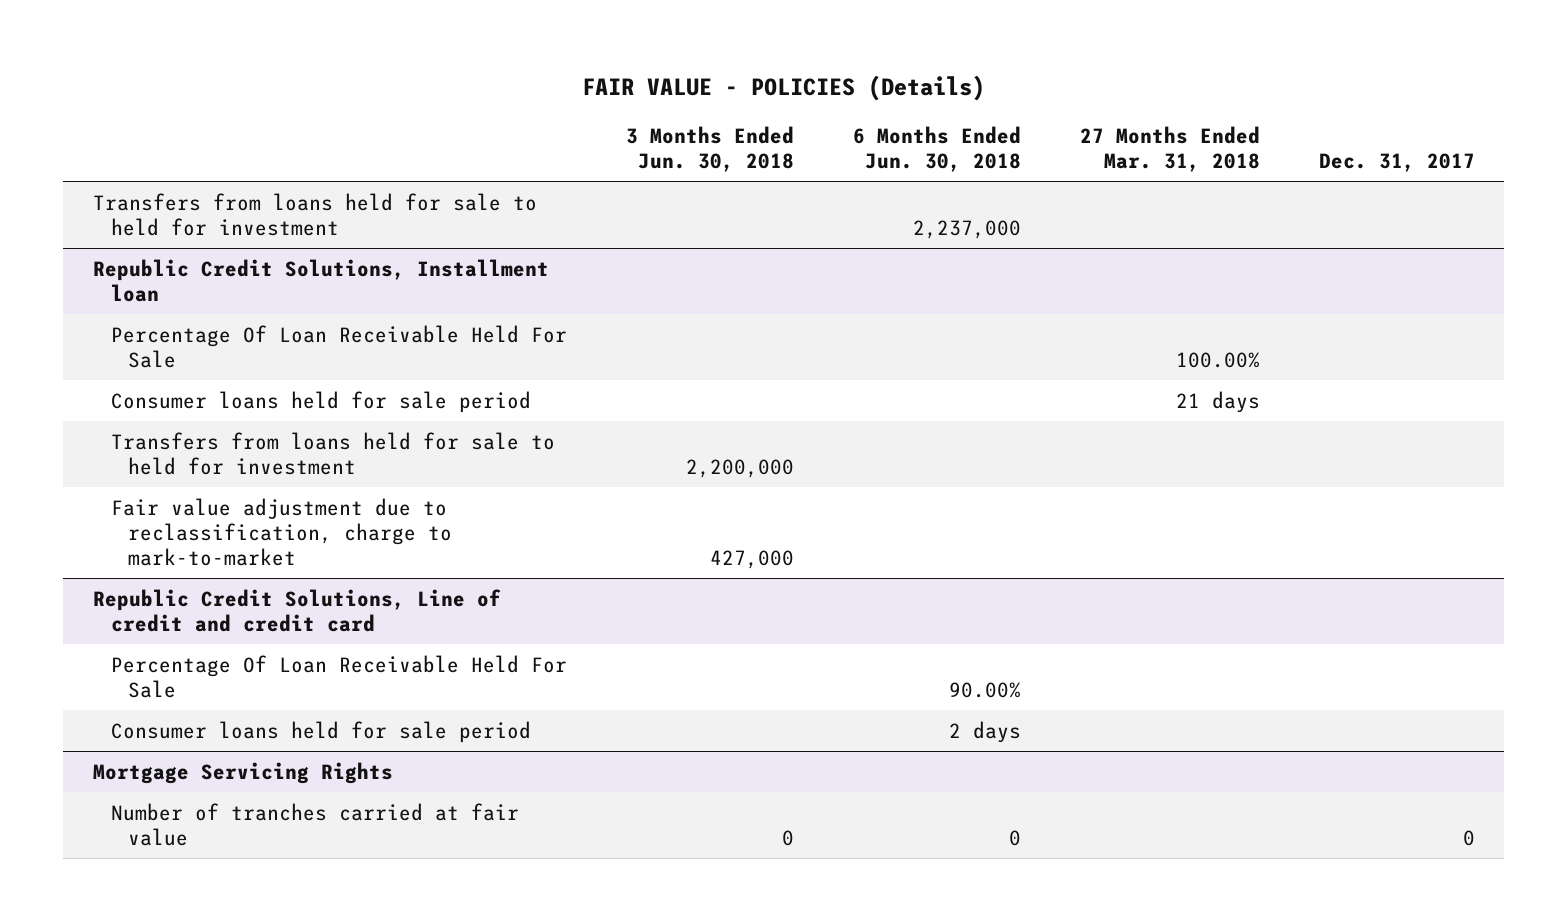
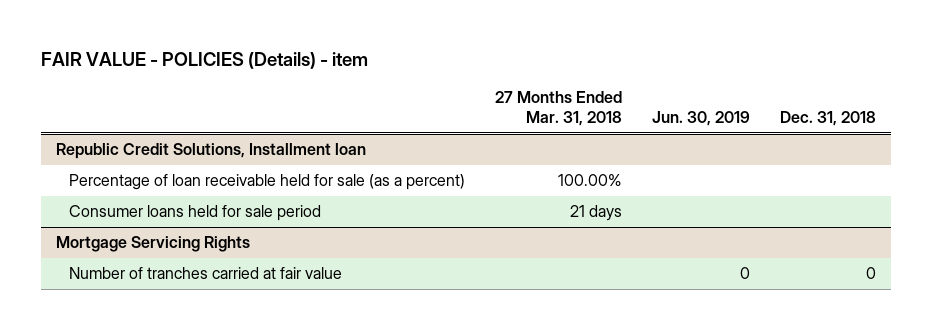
[581,74,985,101] FAIR VALUE - POLICIES (Details) -> [40,51,368,69] FAIR VALUE - POLICIES (Details) - item
[625,125,794,172] 3 Months Ended Jun. 30, 2018 -> none
[852,125,1021,172] 6 Months Ended Jun. 30, 2018 -> none
[1318,152,1475,172] Dec. 31, 2017 -> none
none -> [652,110,751,126] Jun. 30, 2019
none -> [780,110,877,126] Dec. 31, 2018
[92,192,537,236] Transfers from loans held for sale to held for investment -> none
[110,324,567,368] Percentage Of Loan Receivable Held For Sale -> [69,174,466,191] Percentage of loan receivable held for sale (as a percent)
[110,431,555,475] Transfers from loans held for sale to held for investment -> none
[110,497,453,566] Fair value adjustment due to reclassification, charge to mark-to-market -> none
[92,588,501,632] Republic Credit Solutions, Line of credit and credit card -> none
[110,654,567,698] Percentage Of Loan Receivable Held For Sale -> none
[110,720,531,743] Consumer loans held for sale period -> none

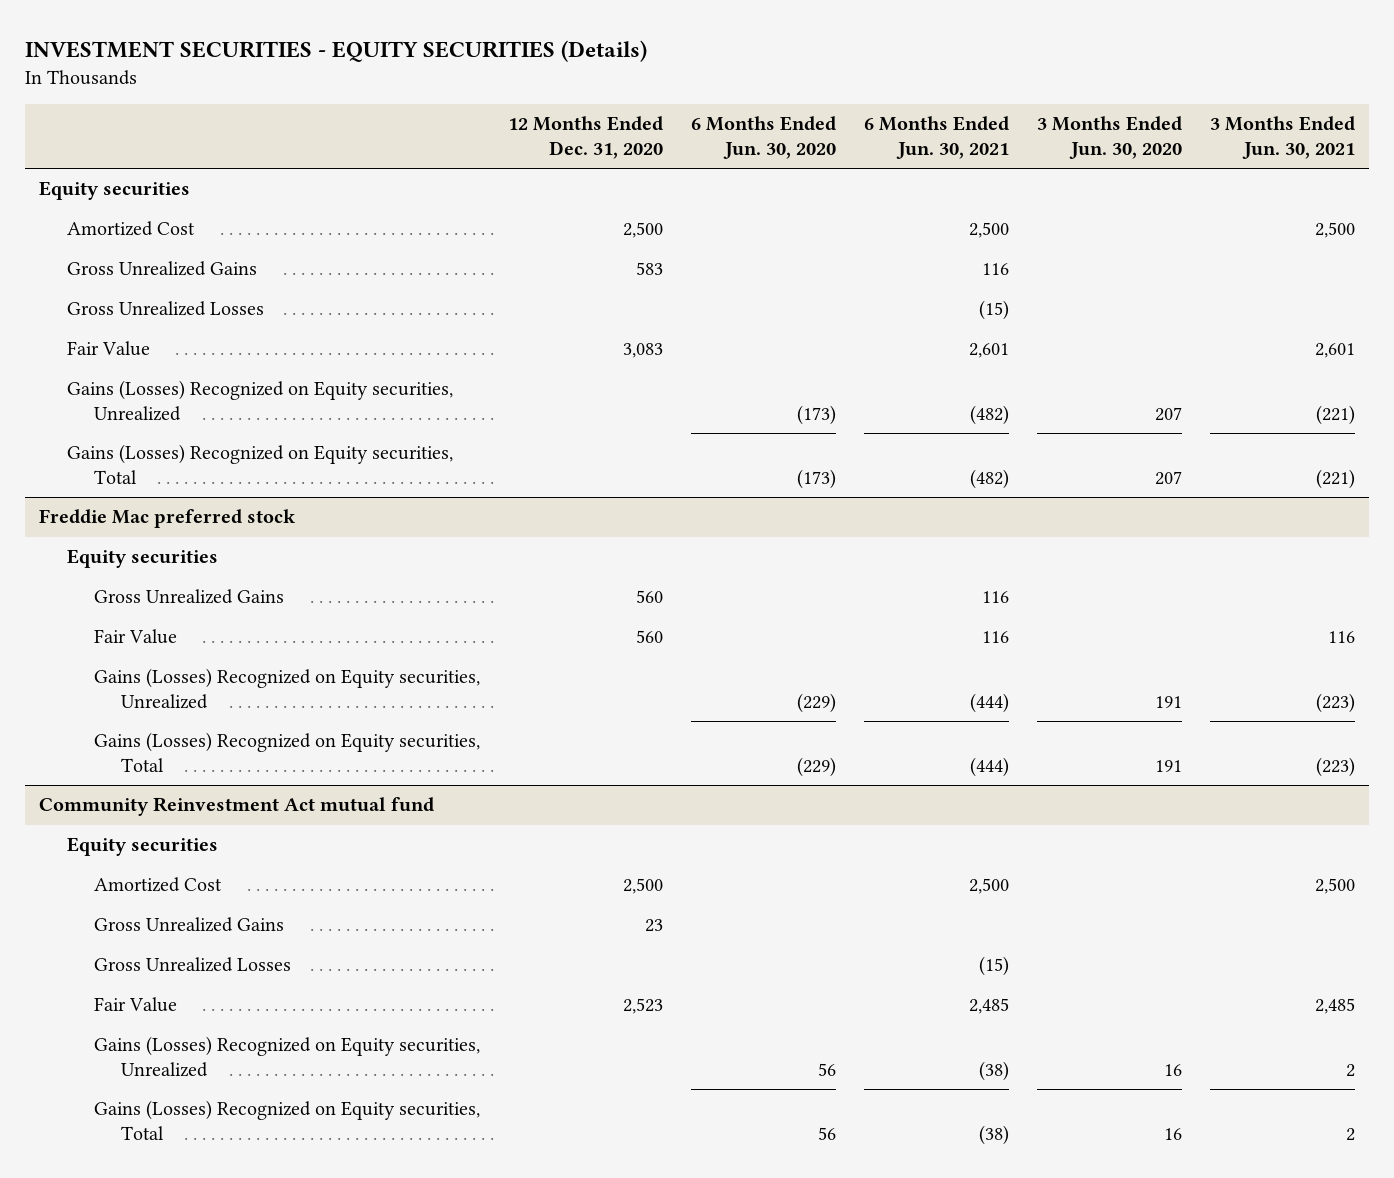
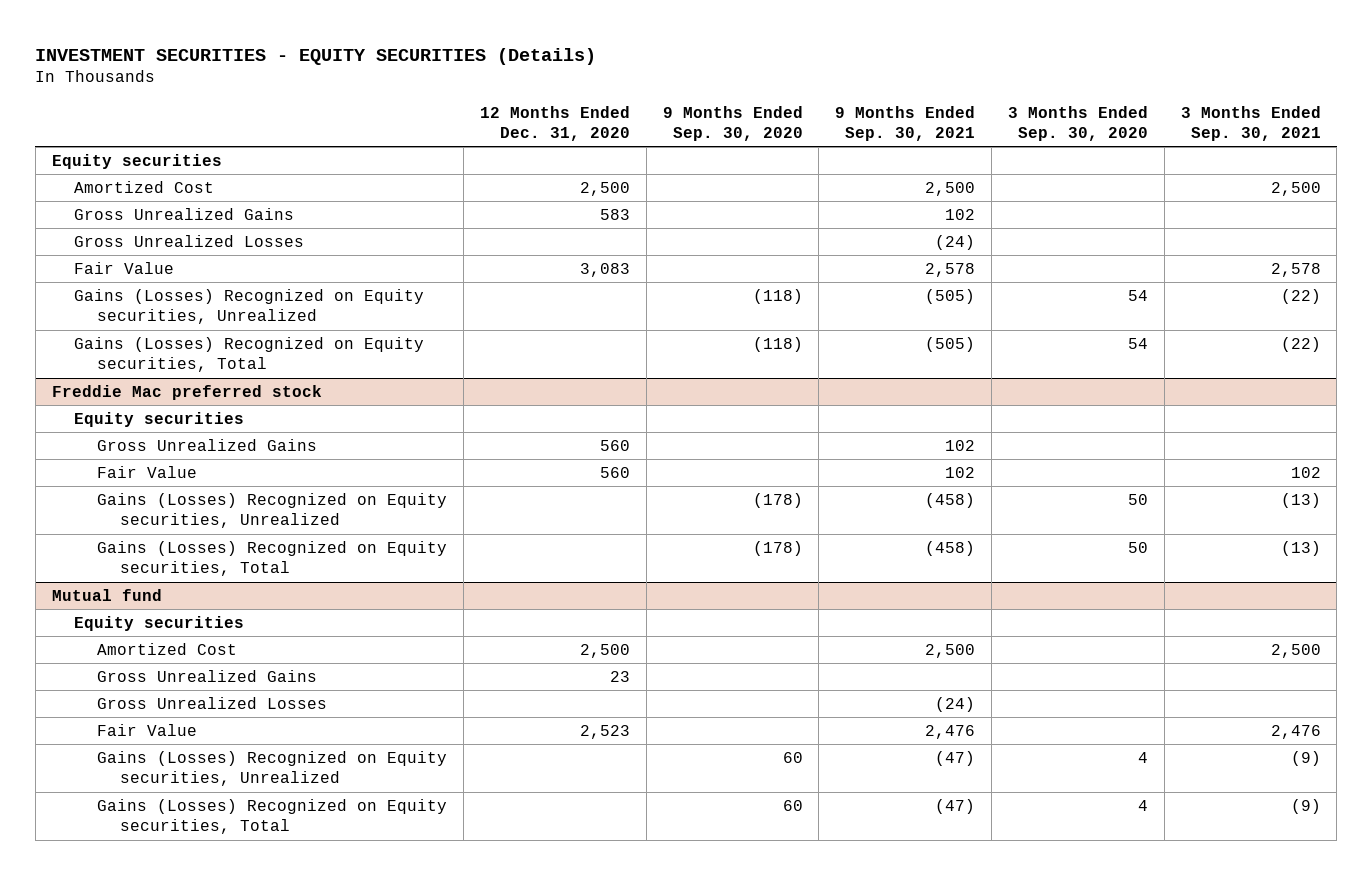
[690,116,836,160] 6 Months Ended Jun. 30, 2020 -> none
[863,116,1009,160] 6 Months Ended Jun. 30, 2021 -> none
[1036,116,1182,160] 3 Months Ended Jun. 30, 2020 -> none
[1209,116,1355,160] 3 Months Ended Jun. 30, 2021 -> none
none -> [662,105,803,142] 9 Months Ended Sep. 30, 2020
none -> [835,105,976,142] 9 Months Ended Sep. 30, 2021
none -> [1007,105,1148,142] 3 Months Ended Sep. 30, 2020
none -> [1180,105,1321,142] 3 Months Ended Sep. 30, 2021
[39,797,435,817] Community Reinvestment Act mutual fund -> [51,588,162,601] Mutual fund

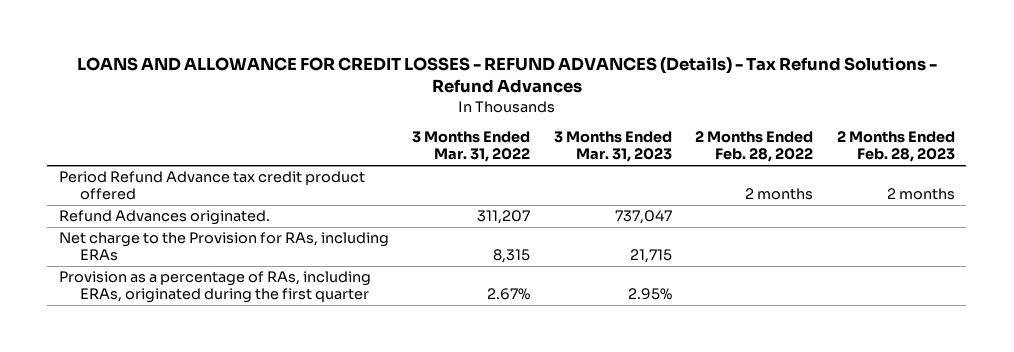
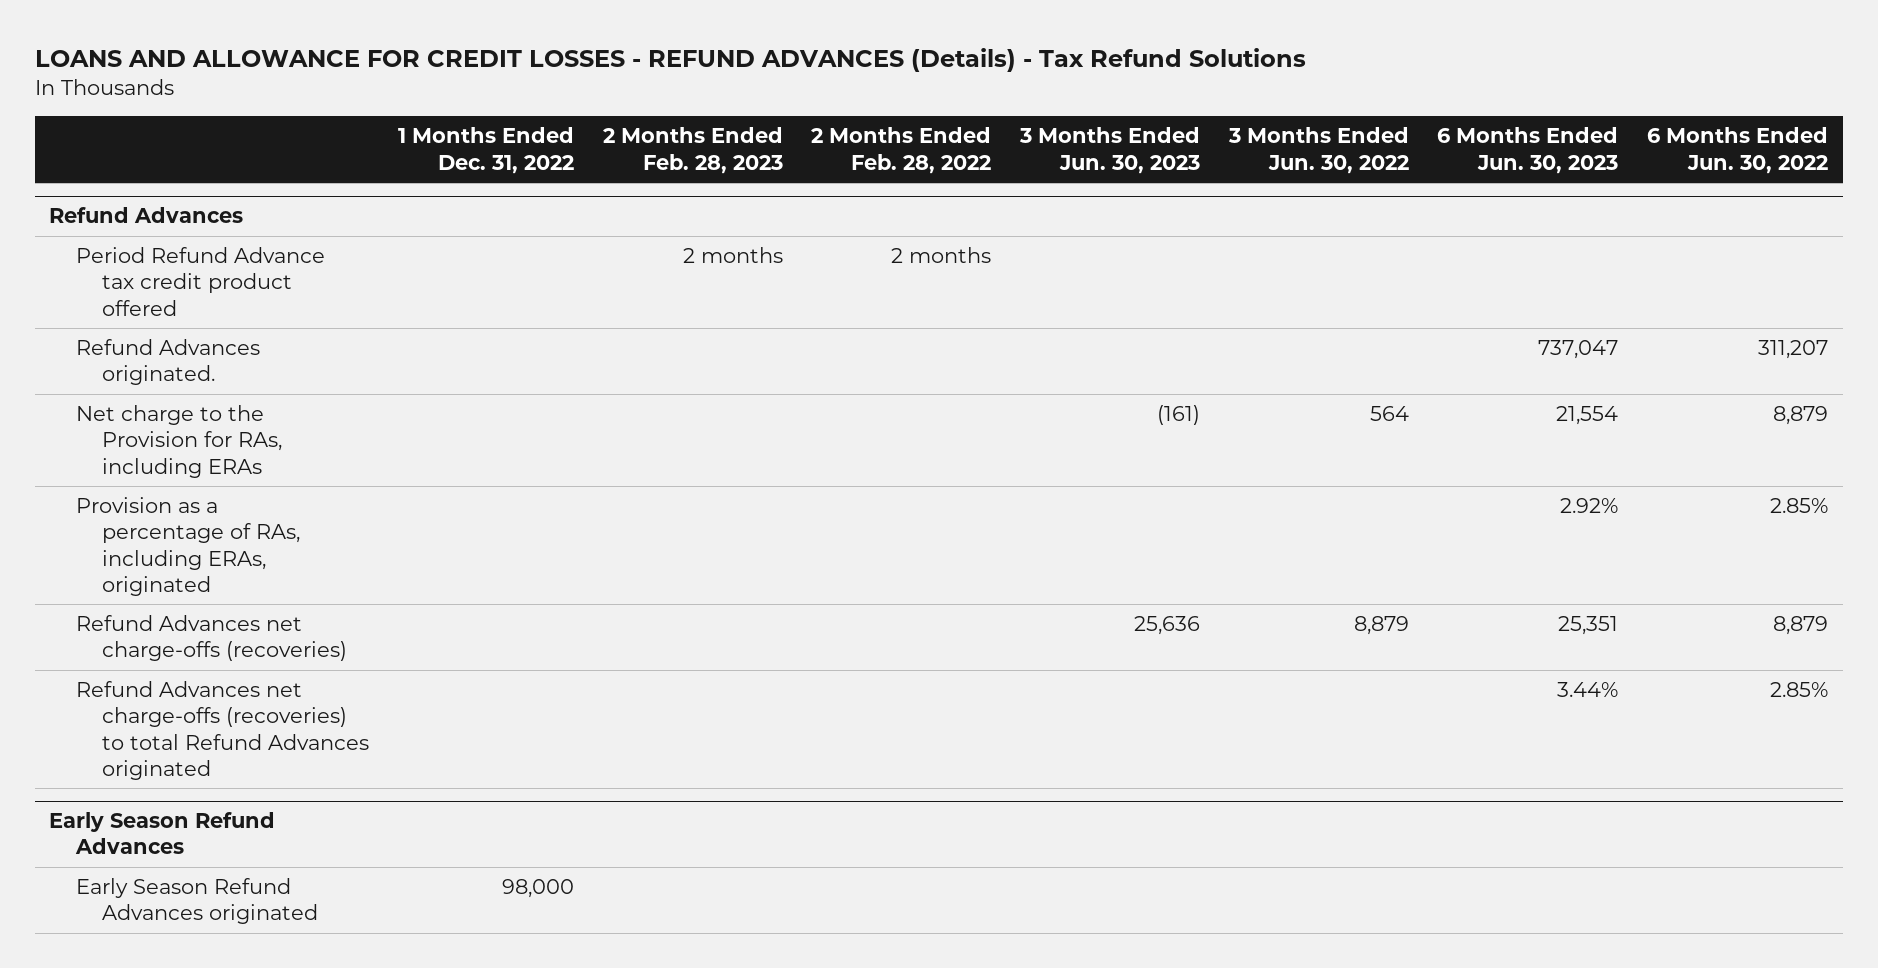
[76,56,937,94] LOANS AND ALLOWANCE FOR CREDIT LOSSES - REFUND ADVANCES (Details) - Tax Refund Solutions - Refund Advances -> [34,48,1306,73] LOANS AND ALLOWANCE FOR CREDIT LOSSES - REFUND ADVANCES (Details) - Tax Refund Solutions
[412,131,531,163] 3 Months Ended Mar. 31, 2022 -> none
[553,131,672,163] 3 Months Ended Mar. 31, 2023 -> none
none -> [397,127,574,174] 1 Months Ended Dec. 31, 2022
none -> [1019,127,1201,174] 3 Months Ended Jun. 30, 2023
none -> [1227,127,1409,174] 3 Months Ended Jun. 30, 2022
none -> [1437,127,1619,174] 6 Months Ended Jun. 30, 2023
none -> [1647,127,1829,174] 6 Months Ended Jun. 30, 2022
none -> [49,207,244,224] Refund Advances
[59,271,372,304] Provision as a percentage of RAs, including ERAs, originated during the first quarter -> [75,497,301,596] Provision as a percentage of RAs, including ERAs, originated
none -> [75,615,348,662] Refund Advances net charge-offs (recoveries)
none -> [75,681,370,780] Refund Advances net charge-offs (recoveries) to total Refund Advances originated
none -> [49,812,276,855] Early Season Refund Advances
none -> [75,878,319,925] Early Season Refund Advances originated

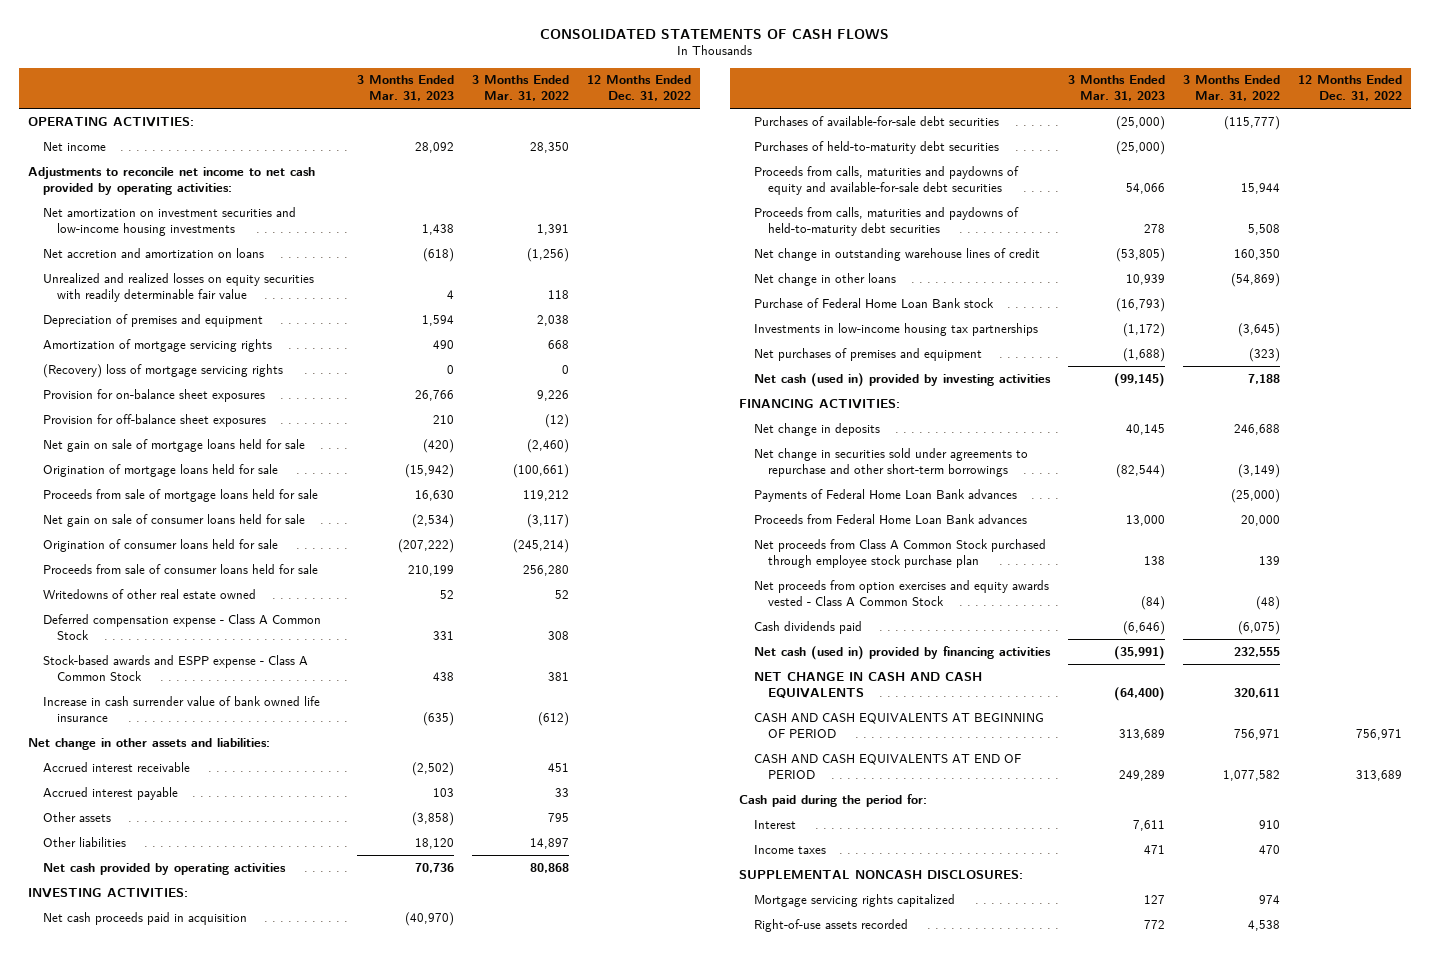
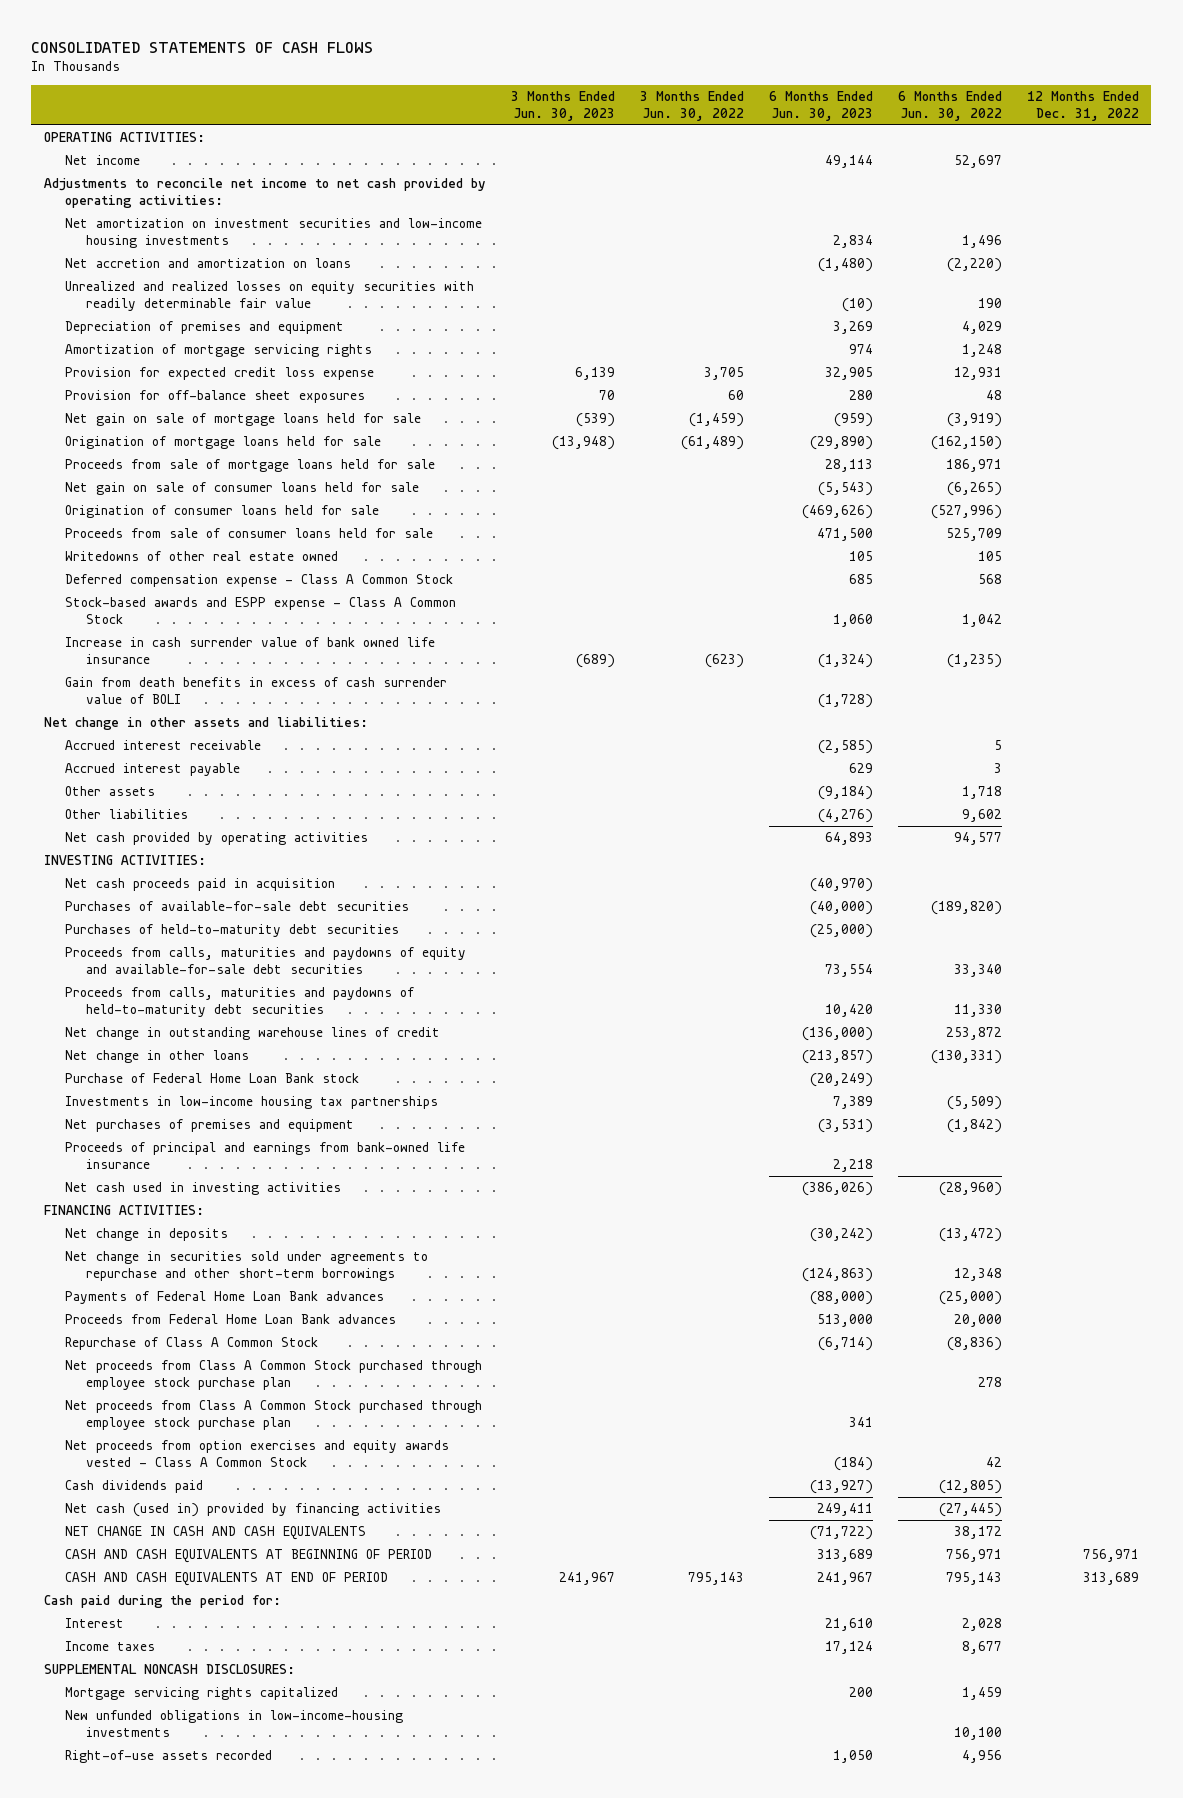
[356,75,454,102] 3 Months Ended Mar. 31, 2023 -> none
[471,75,569,102] 3 Months Ended Mar. 31, 2022 -> none
none -> [510,91,615,121] 3 Months Ended Jun. 30, 2023
none -> [639,91,744,121] 3 Months Ended Jun. 30, 2022
none -> [768,91,873,121] 6 Months Ended Jun. 30, 2023
none -> [897,91,1002,121] 6 Months Ended Jun. 30, 2022
[42,363,283,378] (Recovery) loss of mortgage servicing rights -> none
[42,388,265,402] Provision for on-balance sheet exposures -> [65,367,375,381] Provision for expected credit loss expense
none -> [65,677,448,704] Gain from death benefits in excess of cash surrender value of BOLI
none -> [65,1142,466,1169] Proceeds of principal and earnings from bank-owned life insurance
[753,372,1051,387] Net cash (used in) provided by investing activities -> [65,1182,342,1196] Net cash used in investing activities
none -> [65,1337,319,1351] Repurchase of Class A Common Stock
none -> [65,1400,483,1430] Net proceeds from Class A Common Stock purchased through employee stock purchase plan
none -> [65,1710,404,1737] New unfunded obligations in low-income-housing investments

